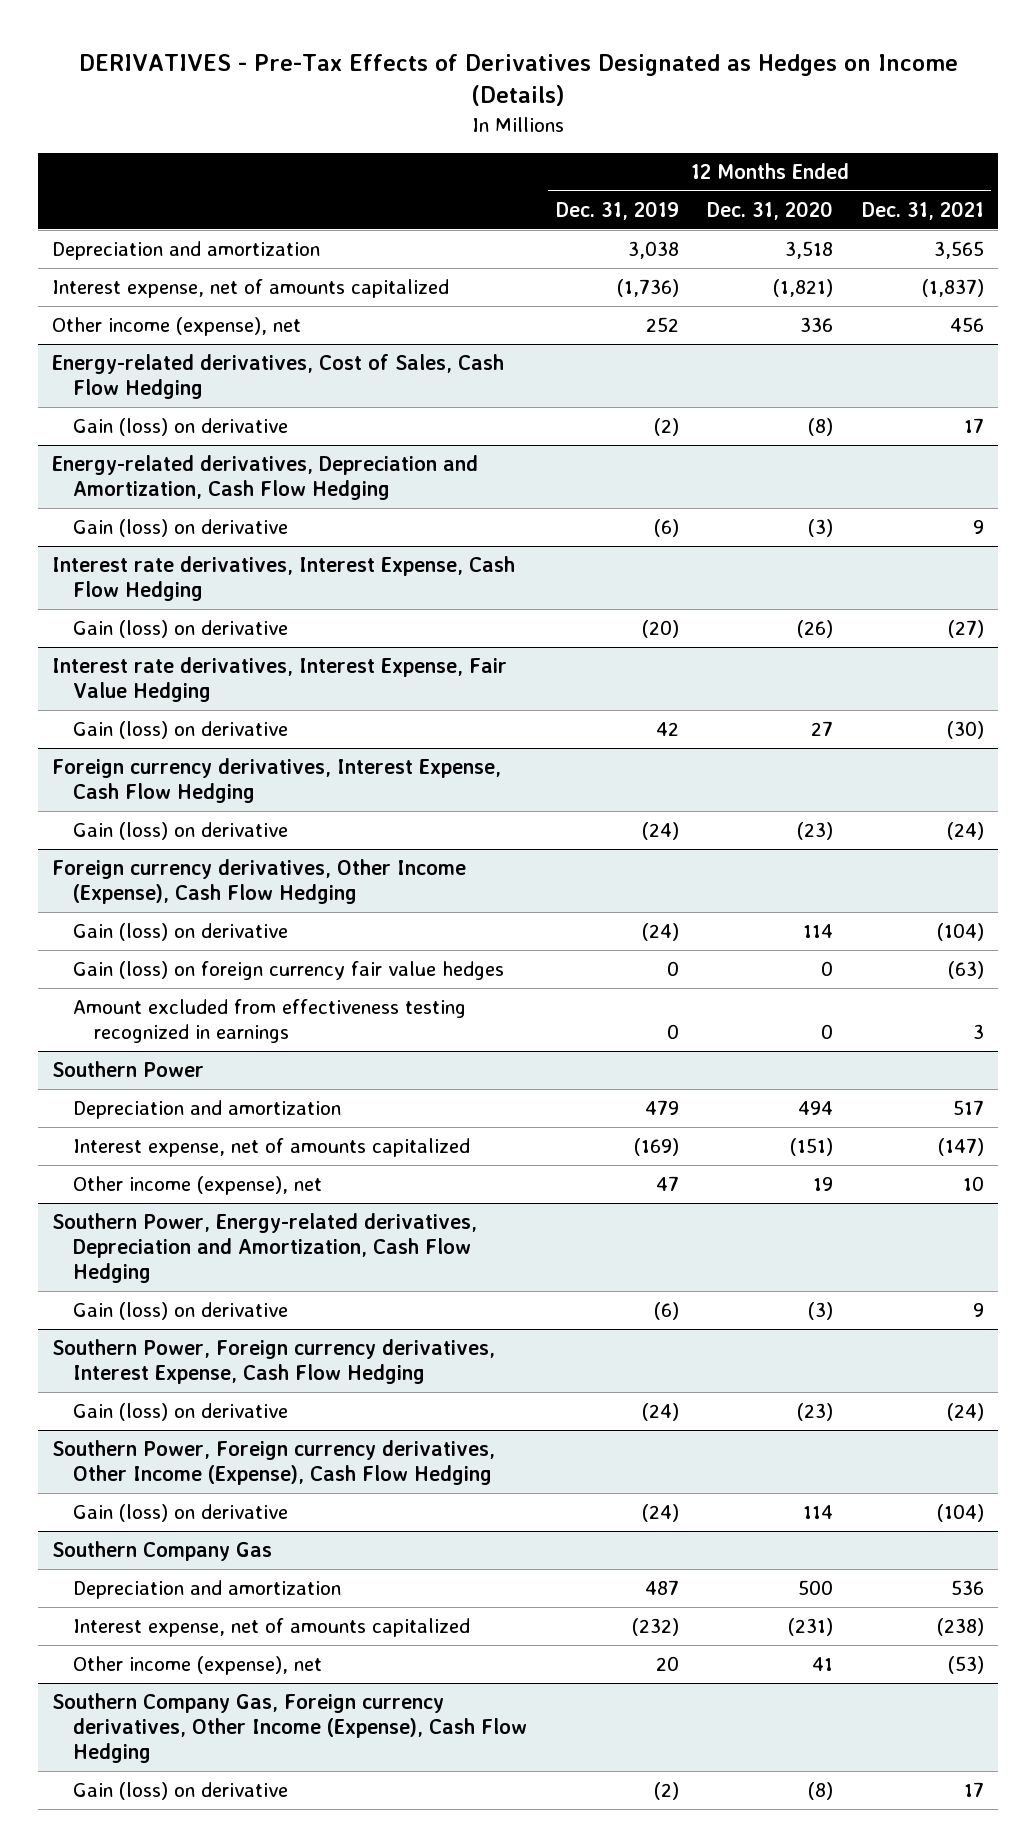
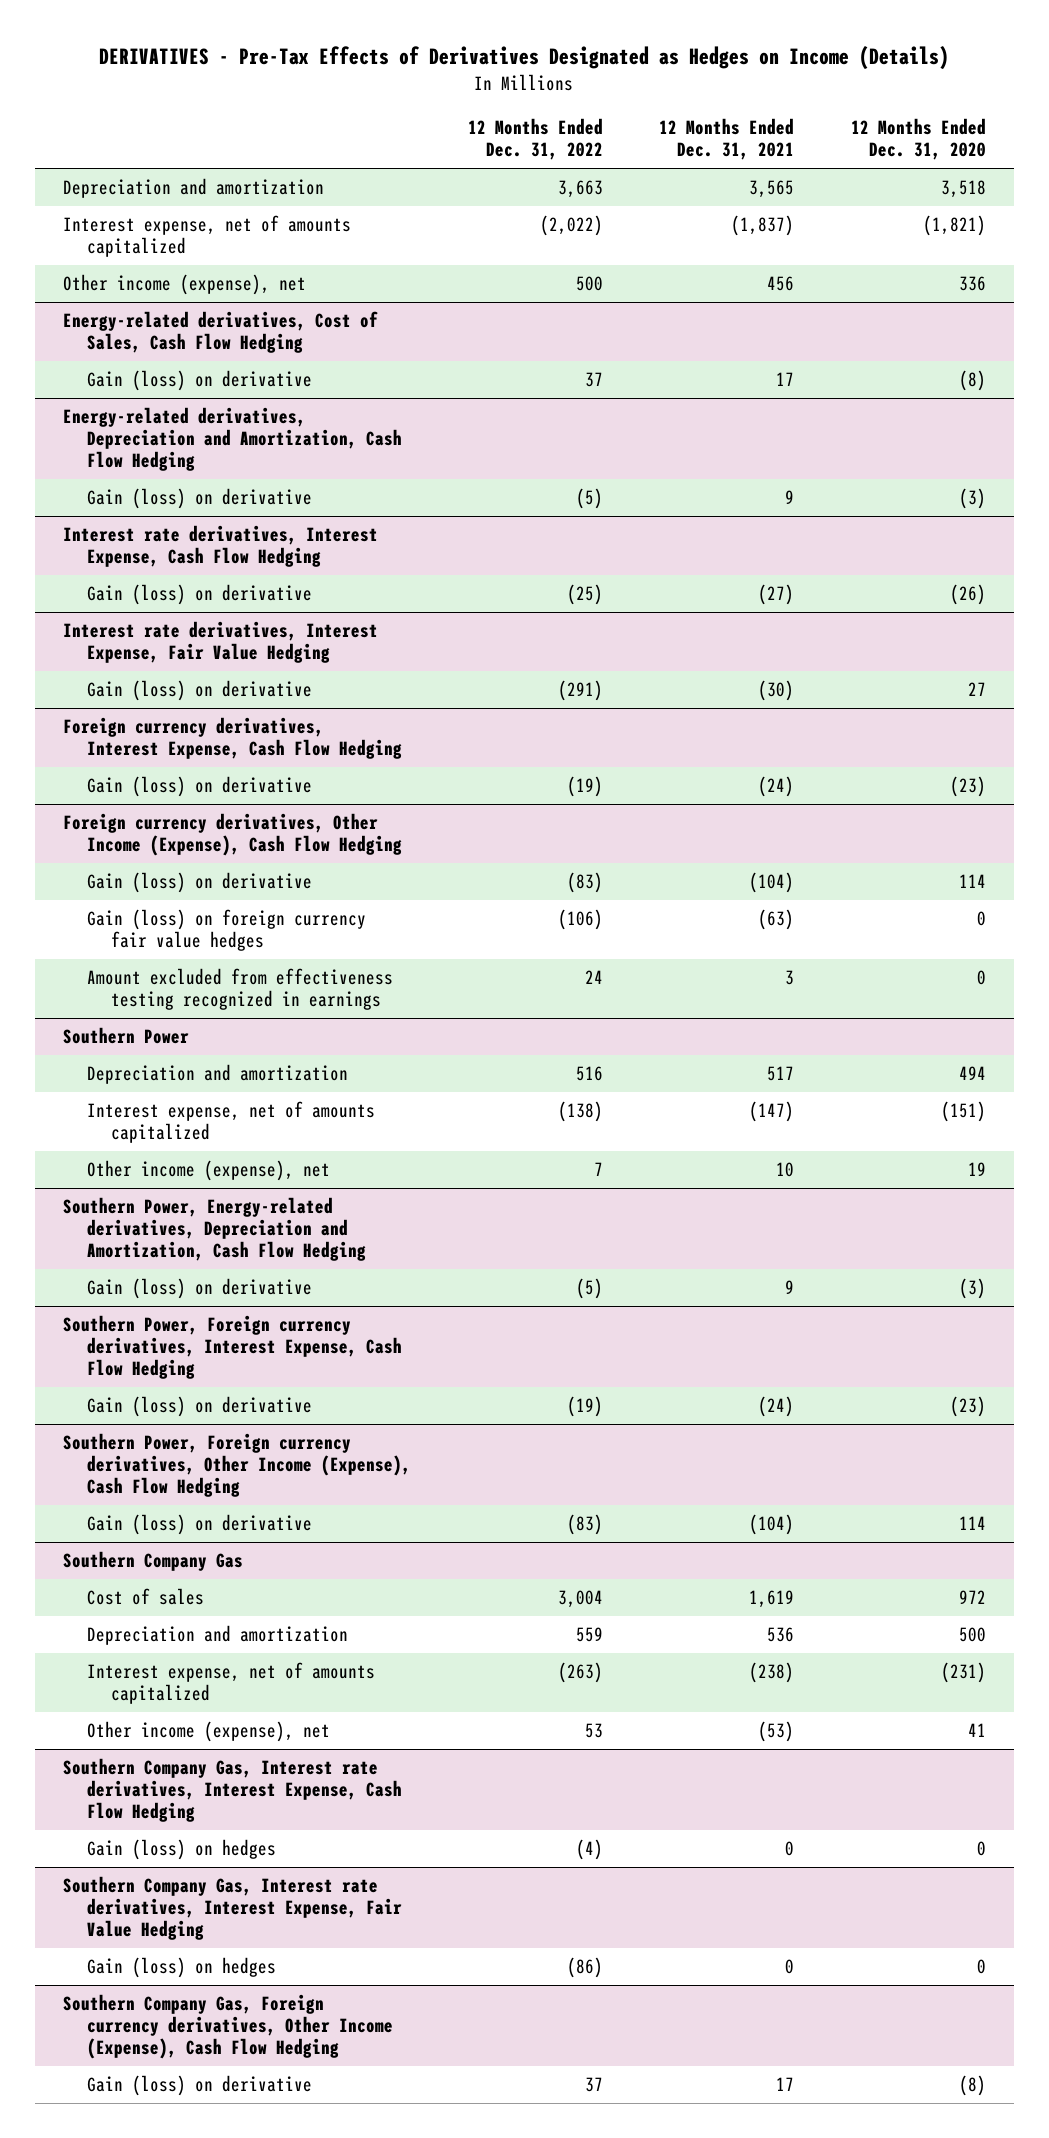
[555,200,679,220] Dec. 31, 2019 -> none
none -> [467,118,603,161] 12 Months Ended Dec. 31, 2022
none -> [87,1588,205,1606] Cost of sales
none -> [63,1758,403,1823] Southern Company Gas, Interest rate derivatives, Interest Expense, Cash Flow Hedging
none -> [87,1839,277,1861] Gain (loss) on hedges
none -> [63,1876,403,1941] Southern Company Gas, Interest rate derivatives, Interest Expense, Fair Value Hedging
none -> [87,1957,277,1979] Gain (loss) on hedges

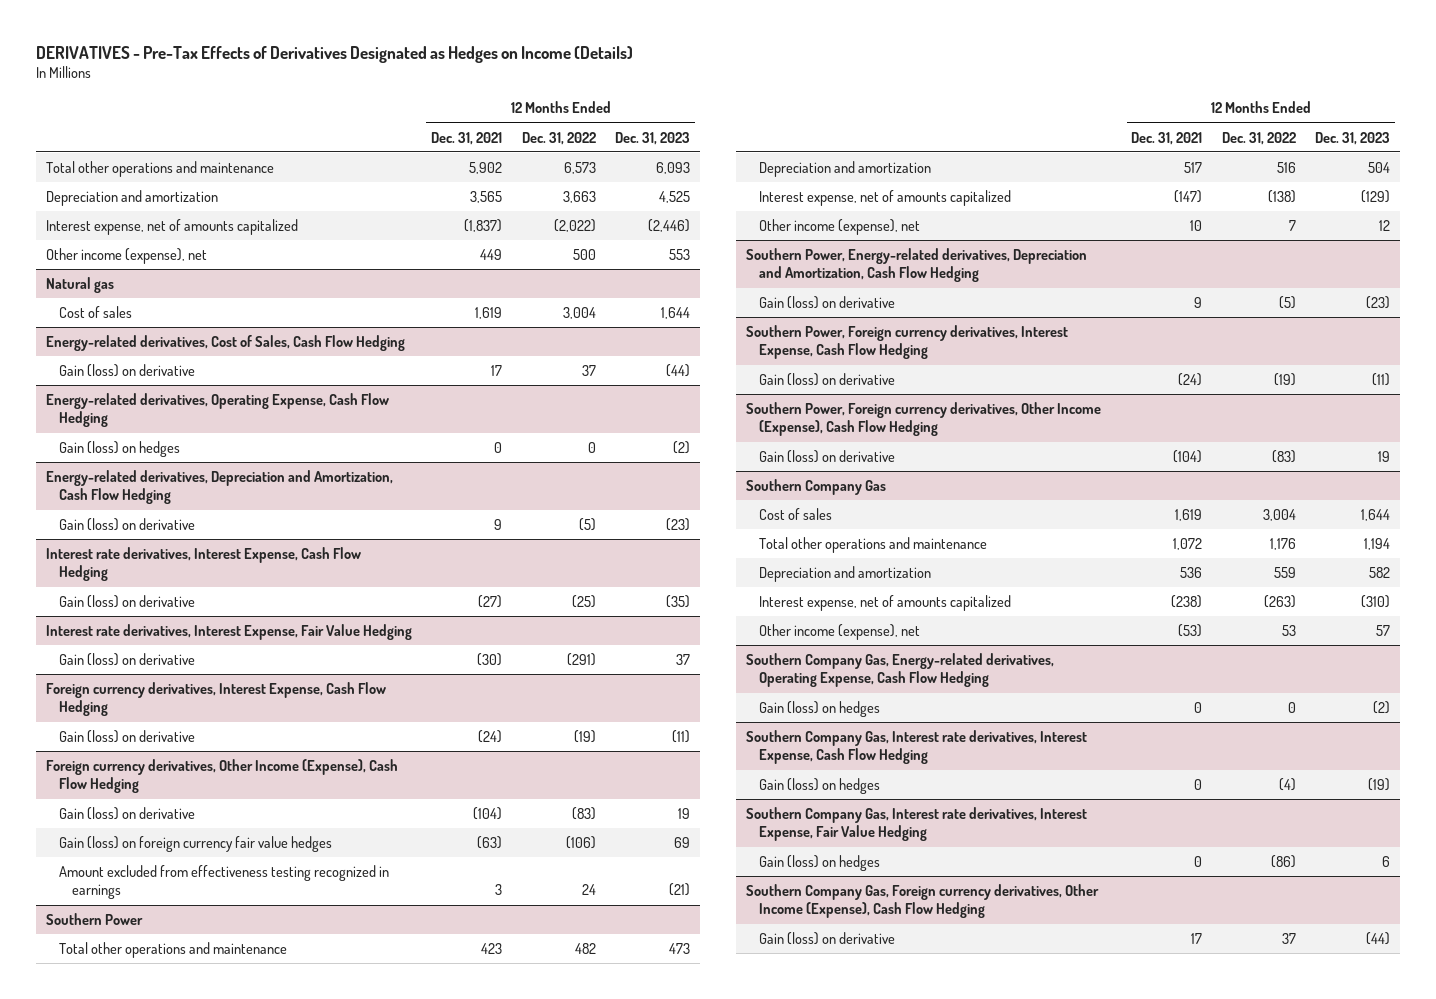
[850,118,986,161] 12 Months Ended Dec. 31, 2020 -> none
none -> [614,131,690,145] Dec. 31, 2023
none -> [45,161,274,178] Total other operations and maintenance
[767,276,795,292] 456 -> [480,249,503,261] 449
none -> [45,277,114,294] Natural gas
none -> [59,306,133,319] Cost of sales
none -> [45,393,389,428] Energy-related derivatives, Operating Expense, Cash Flow Hedging
none -> [59,441,181,458] Gain (loss) on hedges
none -> [59,942,288,959] Total other operations and maintenance
none -> [759,537,988,554] Total other operations and maintenance
none -> [746,653,1055,688] Southern Company Gas, Energy-related derivatives, Operating Expense, Cash Flow Hedging
none -> [759,701,881,718] Gain (loss) on hedges

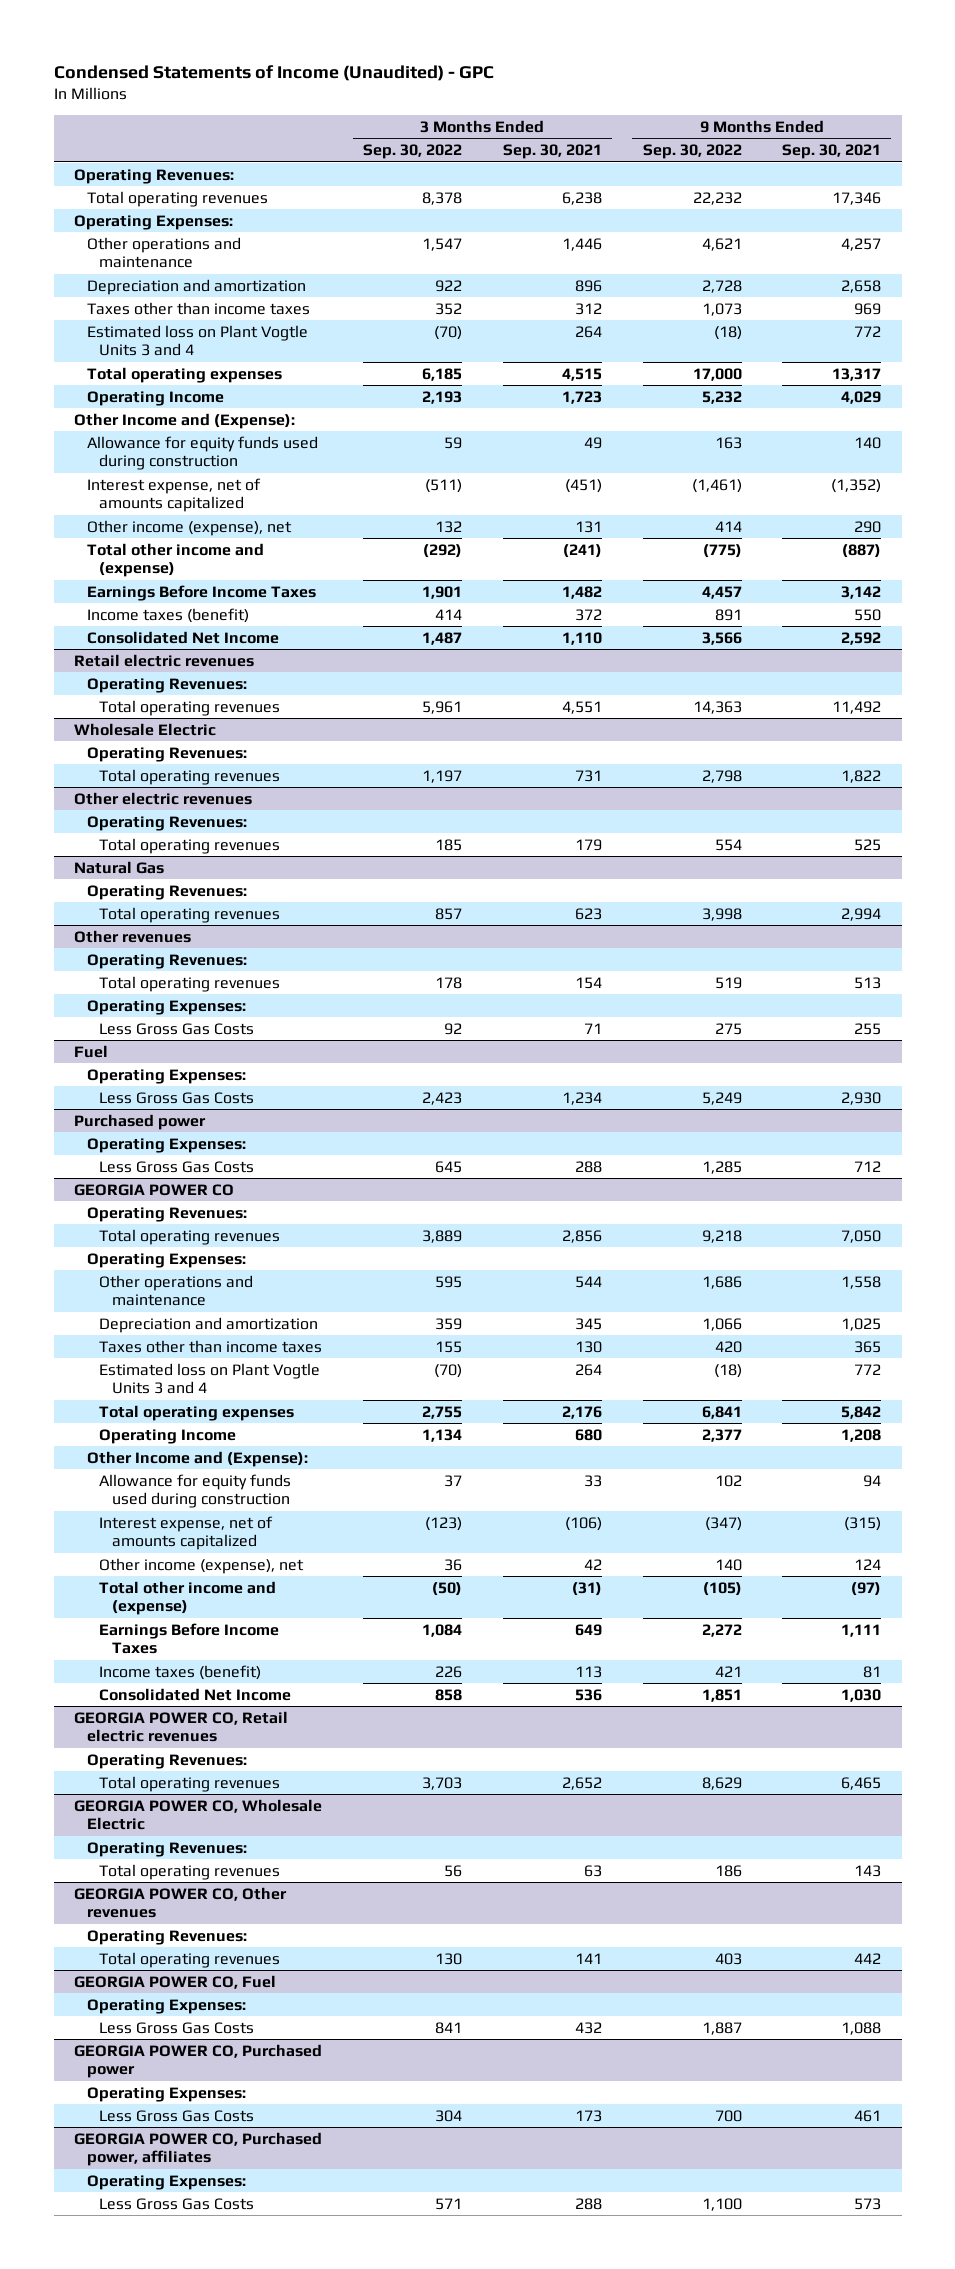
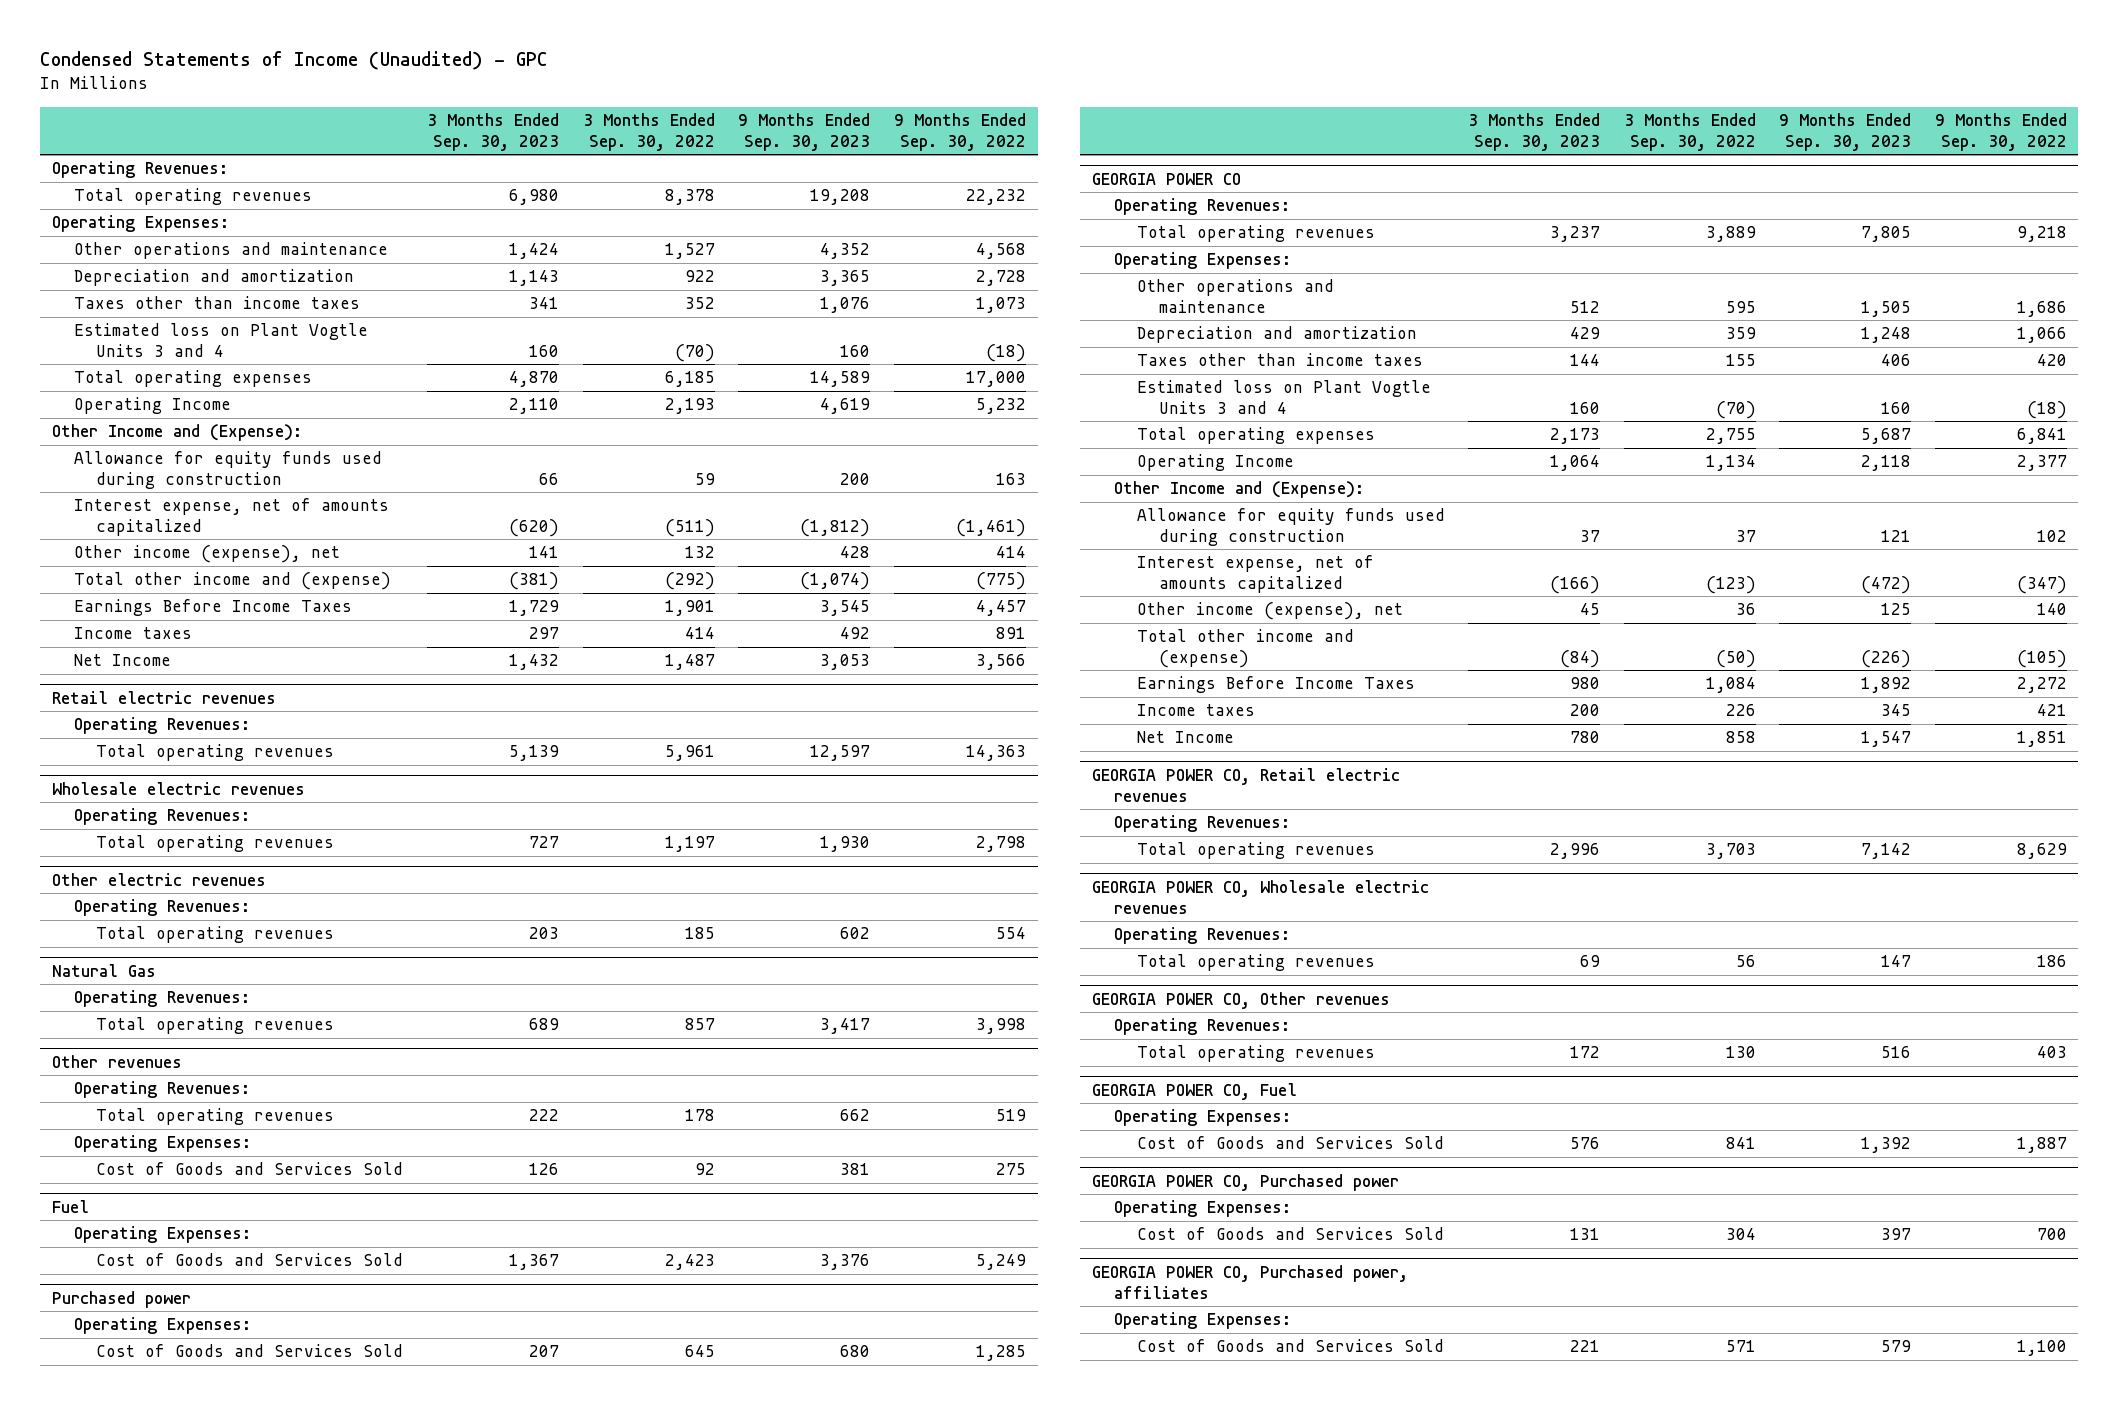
[502,144,602,160] Sep. 30, 2021 -> none
[782,144,882,160] Sep. 30, 2021 -> none
none -> [427,112,560,151] 3 Months Ended Sep. 30, 2023
none -> [738,112,871,151] 9 Months Ended Sep. 30, 2023
[422,237,463,251] 1,547 -> [664,243,715,260] 1,527
[701,237,742,251] 4,621 -> [975,243,1026,260] 4,568
[86,607,249,623] Income taxes (benefit) -> [73,627,192,640] Income taxes
[86,630,279,644] Consolidated Net Income -> [73,654,171,667] Net Income
[73,722,216,736] Wholesale Electric -> [51,781,305,795] Wholesale electric revenues
[99,1022,255,1035] Less Gross Gas Costs -> [96,1162,404,1176] Cost of Goods and Services Sold
[99,1091,255,1104] Less Gross Gas Costs -> [96,1253,404,1267] Cost of Goods and Services Sold
[99,1160,255,1173] Less Gross Gas Costs -> [96,1344,404,1358] Cost of Goods and Services Sold
[99,1664,262,1680] Income taxes (benefit) -> [1136,704,1255,717] Income taxes
[99,1687,292,1701] Consolidated Net Income -> [1136,731,1234,744] Net Income
[73,1798,322,1831] GEORGIA POWER CO, Wholesale Electric -> [1092,879,1430,914] GEORGIA POWER CO, Wholesale electric revenues
[99,2021,255,2034] Less Gross Gas Costs -> [1136,1136,1444,1150] Cost of Goods and Services Sold
[99,2109,255,2122] Less Gross Gas Costs -> [1136,1227,1444,1241] Cost of Goods and Services Sold
[99,2197,255,2210] Less Gross Gas Costs -> [1136,1339,1444,1353] Cost of Goods and Services Sold

